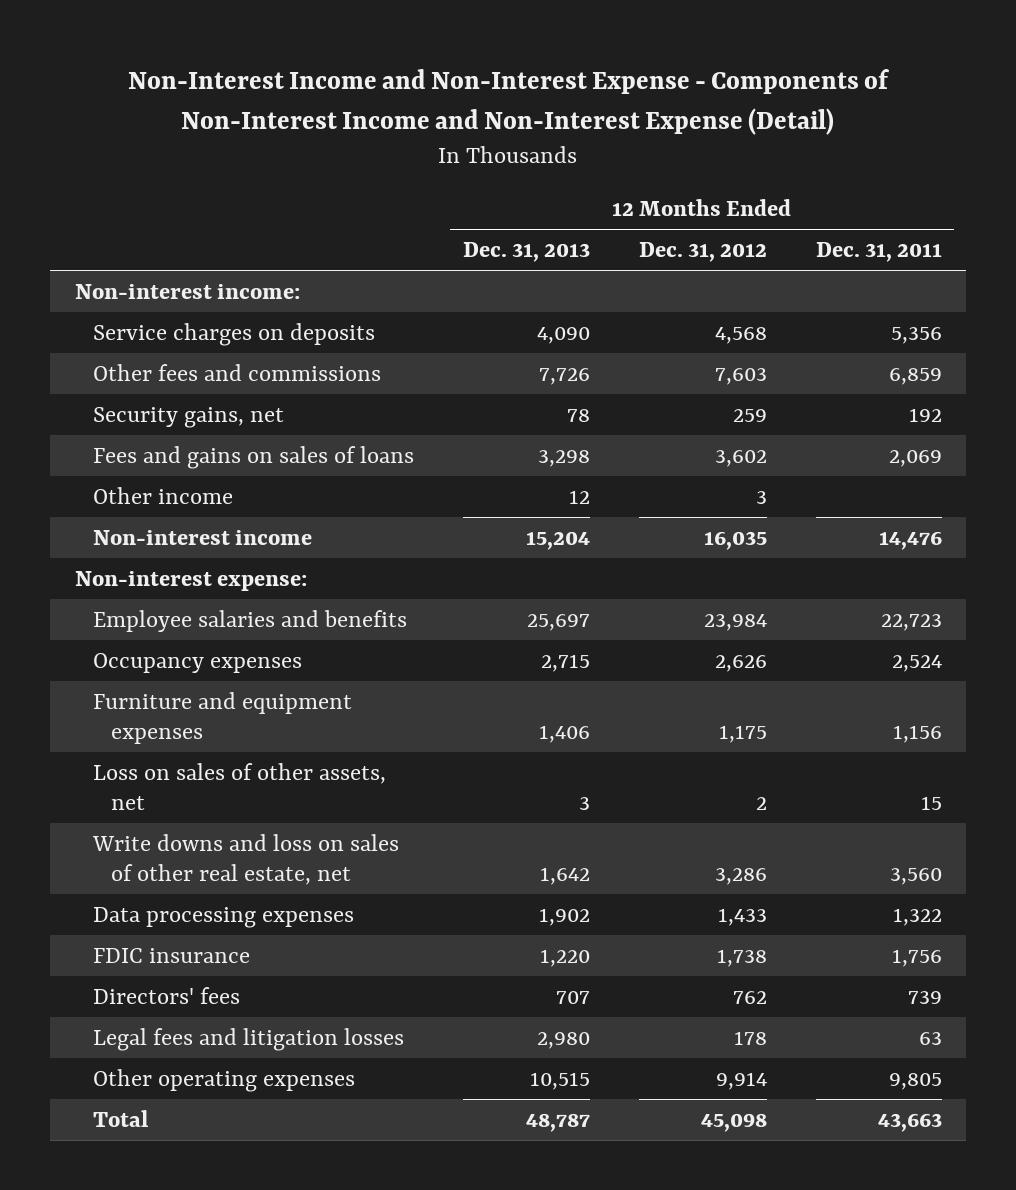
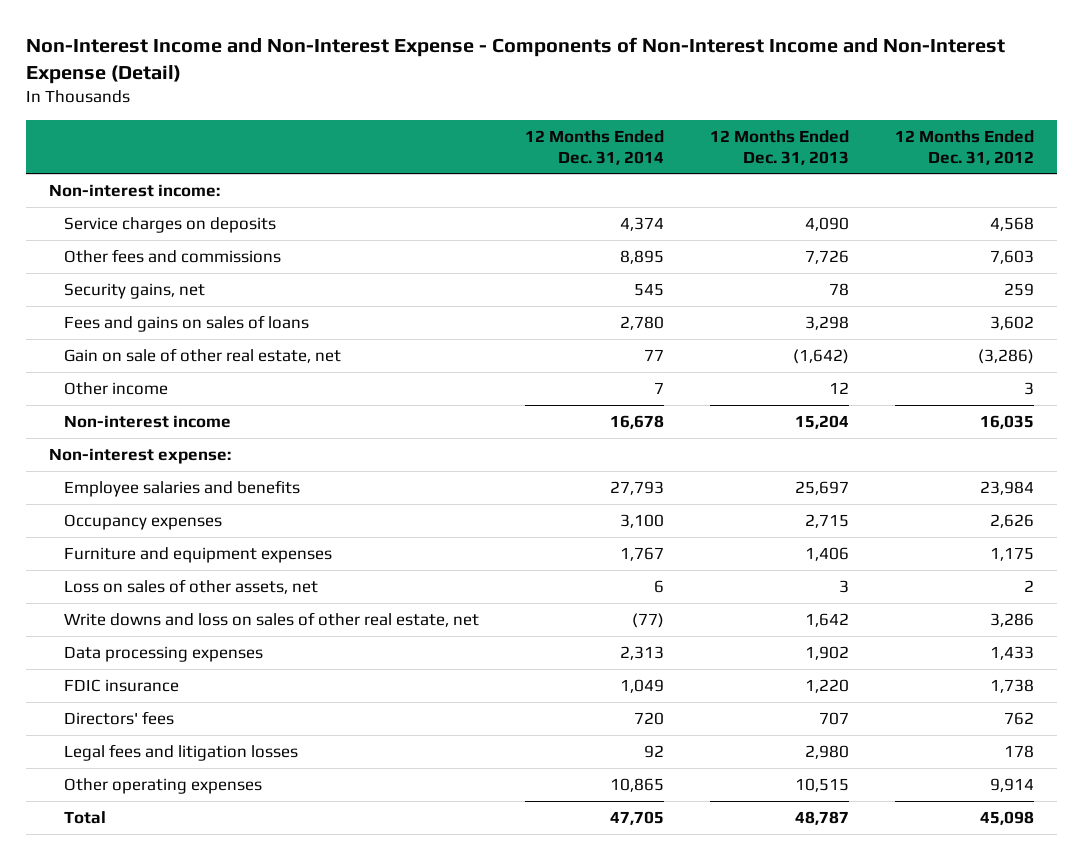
[815,241,942,262] Dec. 31, 2011 -> none
none -> [525,129,665,165] 12 Months Ended Dec. 31, 2014
none -> [64,348,342,364] Gain on sale of other real estate, net

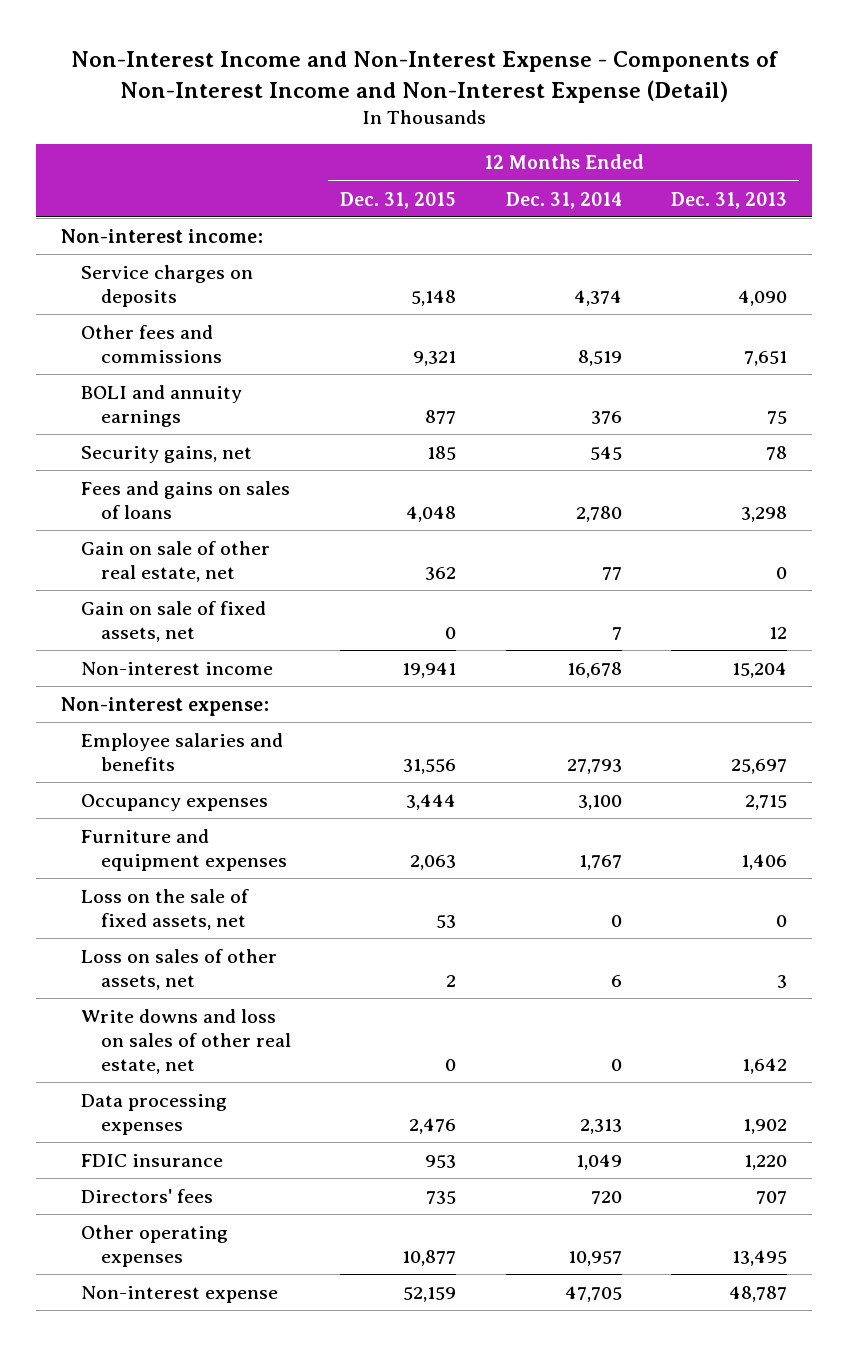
[894,129,1034,165] 12 Months Ended Dec. 31, 2012 -> none
none -> [340,191,457,209] Dec. 31, 2015
[620,250,665,265] 8,895 -> [577,349,622,366] 8,519
[804,250,849,265] 7,726 -> [743,350,787,366] 7,651
none -> [81,385,243,427] BOLI and annuity earnings
[792,349,849,365] (1,642) -> [775,566,787,579] 0
[64,382,169,396] Other income -> [81,601,267,642] Gain on sale of fixed assets, net
none -> [81,889,250,930] Loss on the sale of fixed assets, net
[632,613,665,629] (77) -> [610,1058,622,1071] 0
[64,744,299,762] Legal fees and litigation losses -> none
[610,778,665,793] 10,865 -> [567,1250,622,1266] 10,957
[794,778,849,793] 10,515 -> [731,1249,787,1266] 13,495
[64,811,107,825] Total -> [81,1286,279,1304] Non-interest expense

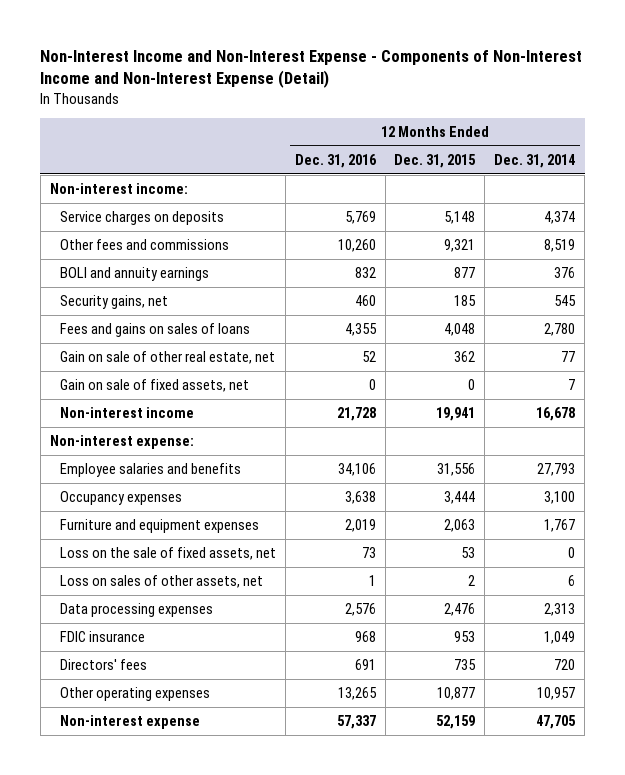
[670,191,787,209] Dec. 31, 2013 -> none
none -> [294,153,377,168] Dec. 31, 2016
[81,1009,292,1074] Write downs and loss on sales of other real estate, net -> none

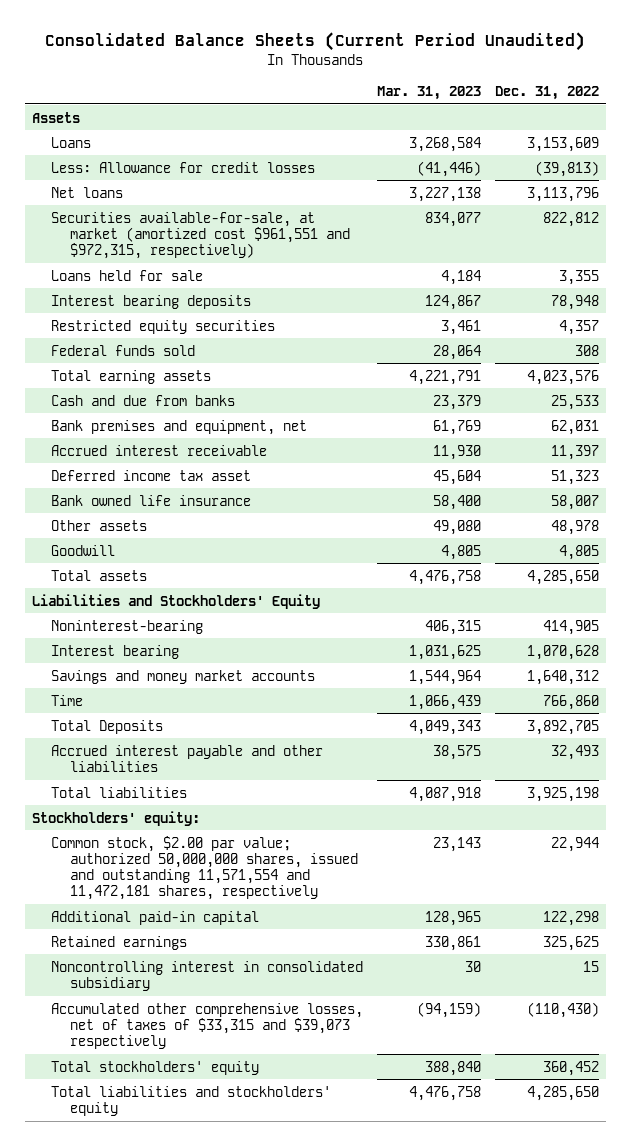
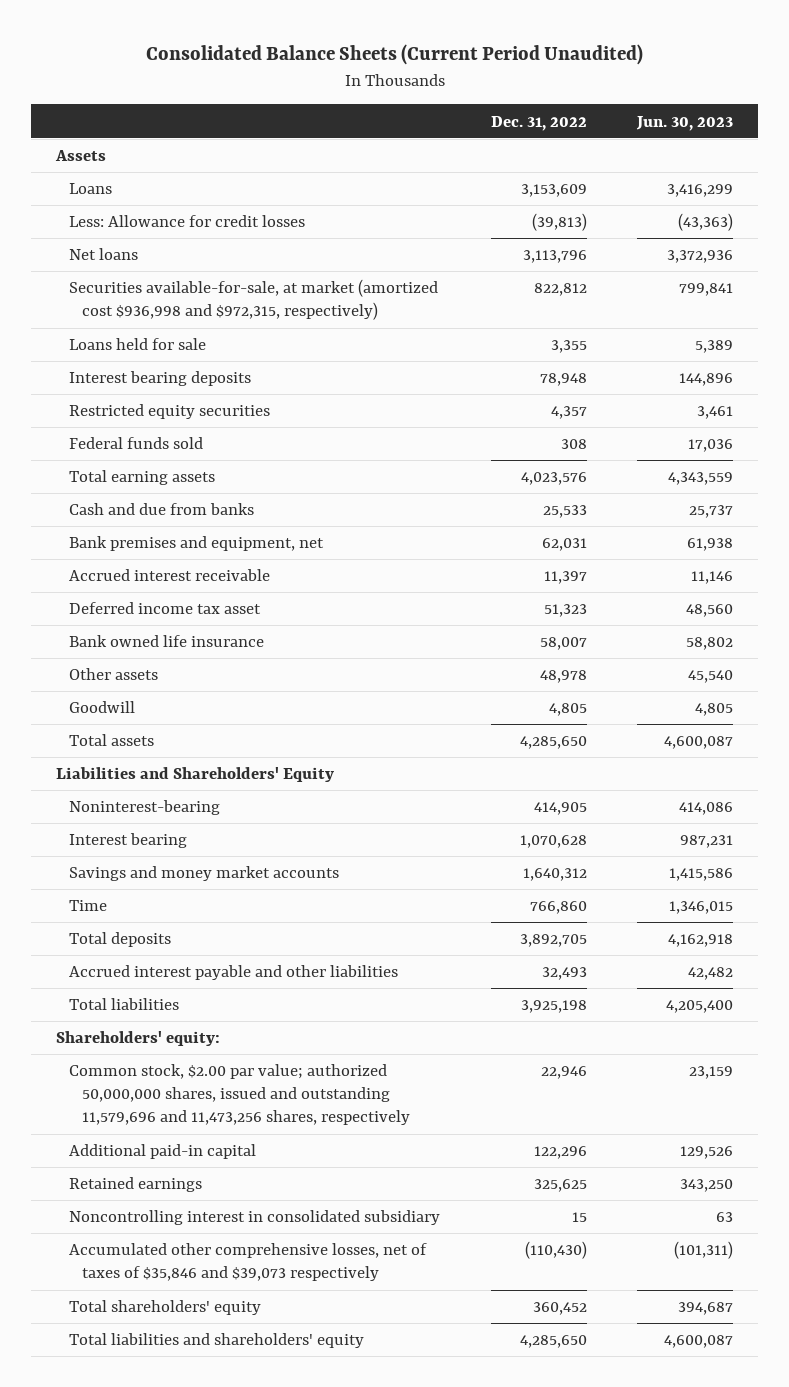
[376,86,481,101] Mar. 31, 2023 -> none
none -> [636,115,734,131] Jun. 30, 2023
[50,211,351,259] Securities available-for-sale, at market (amortized cost $961,551 and $972,315, respectively) -> [69,279,439,321] Securities available-for-sale, at market (amortized cost $936,998 and $972,315, respectively)
[31,593,320,609] Liabilities and Stockholders' Equity -> [56,767,335,783] Liabilities and Shareholders' Equity
[50,719,163,734] Total Deposits -> [69,932,172,948] Total deposits
[31,810,200,826] Stockholders' equity: -> [56,1031,221,1047] Shareholders' equity:
[50,835,359,901] Common stock, $2.00 par value; authorized 50,000,000 shares, issued and outstanding 11,571,554 and 11,472,181 shares, respectively -> [69,1064,411,1126] Common stock, $2.00 par value; authorized 50,000,000 shares, issued and outstanding 11,579,696 and 11,473,256 shares, respectively
[550,836,599,852] 22,944 -> [540,1066,587,1080] 22,946
[542,910,599,926] 122,298 -> [533,1146,587,1160] 122,296
[50,1002,363,1049] Accumulated other comprehensive losses, net of taxes of $33,315 and $39,073 respectively -> [69,1243,428,1282] Accumulated other comprehensive losses, net of taxes of $35,846 and $39,073 respectively
[50,1060,259,1075] Total stockholders' equity -> [69,1300,262,1316] Total shareholders' equity
[50,1085,331,1116] Total liabilities and stockholders' equity -> [69,1333,365,1349] Total liabilities and shareholders' equity

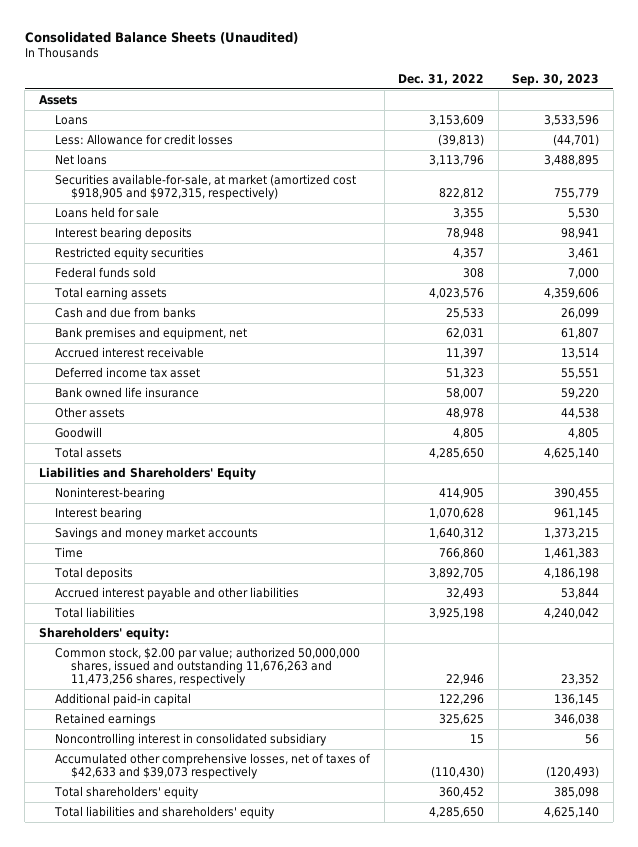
[145,44,643,66] Consolidated Balance Sheets (Current Period Unaudited) -> [24,32,298,45] Consolidated Balance Sheets (Unaudited)
[636,115,734,131] Jun. 30, 2023 -> none
none -> [512,73,600,86] Sep. 30, 2023
[69,279,439,321] Securities available-for-sale, at market (amortized cost $936,998 and $972,315, respectively) -> [55,174,357,201] Securities available-for-sale, at market (amortized cost $918,905 and $972,315, respectively)
[69,1064,411,1126] Common stock, $2.00 par value; authorized 50,000,000 shares, issued and outstanding 11,579,696 and 11,473,256 shares, respectively -> [55,647,361,687] Common stock, $2.00 par value; authorized 50,000,000 shares, issued and outstanding 11,676,263 and 11,473,256 shares, respectively
[69,1243,428,1282] Accumulated other comprehensive losses, net of taxes of $35,846 and $39,073 respectively -> [55,753,372,780] Accumulated other comprehensive losses, net of taxes of $42,633 and $39,073 respectively

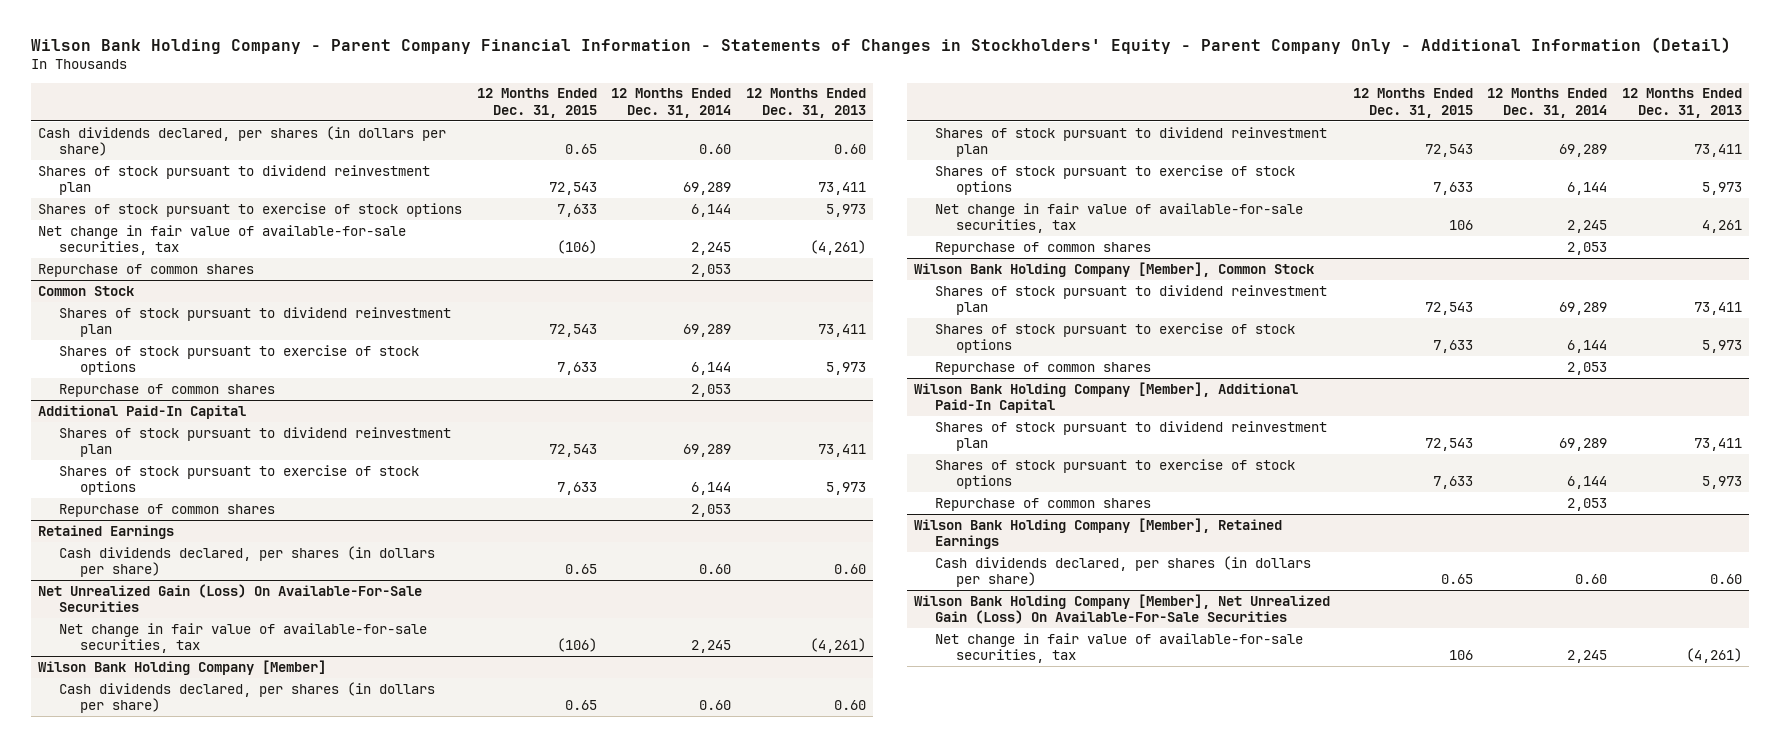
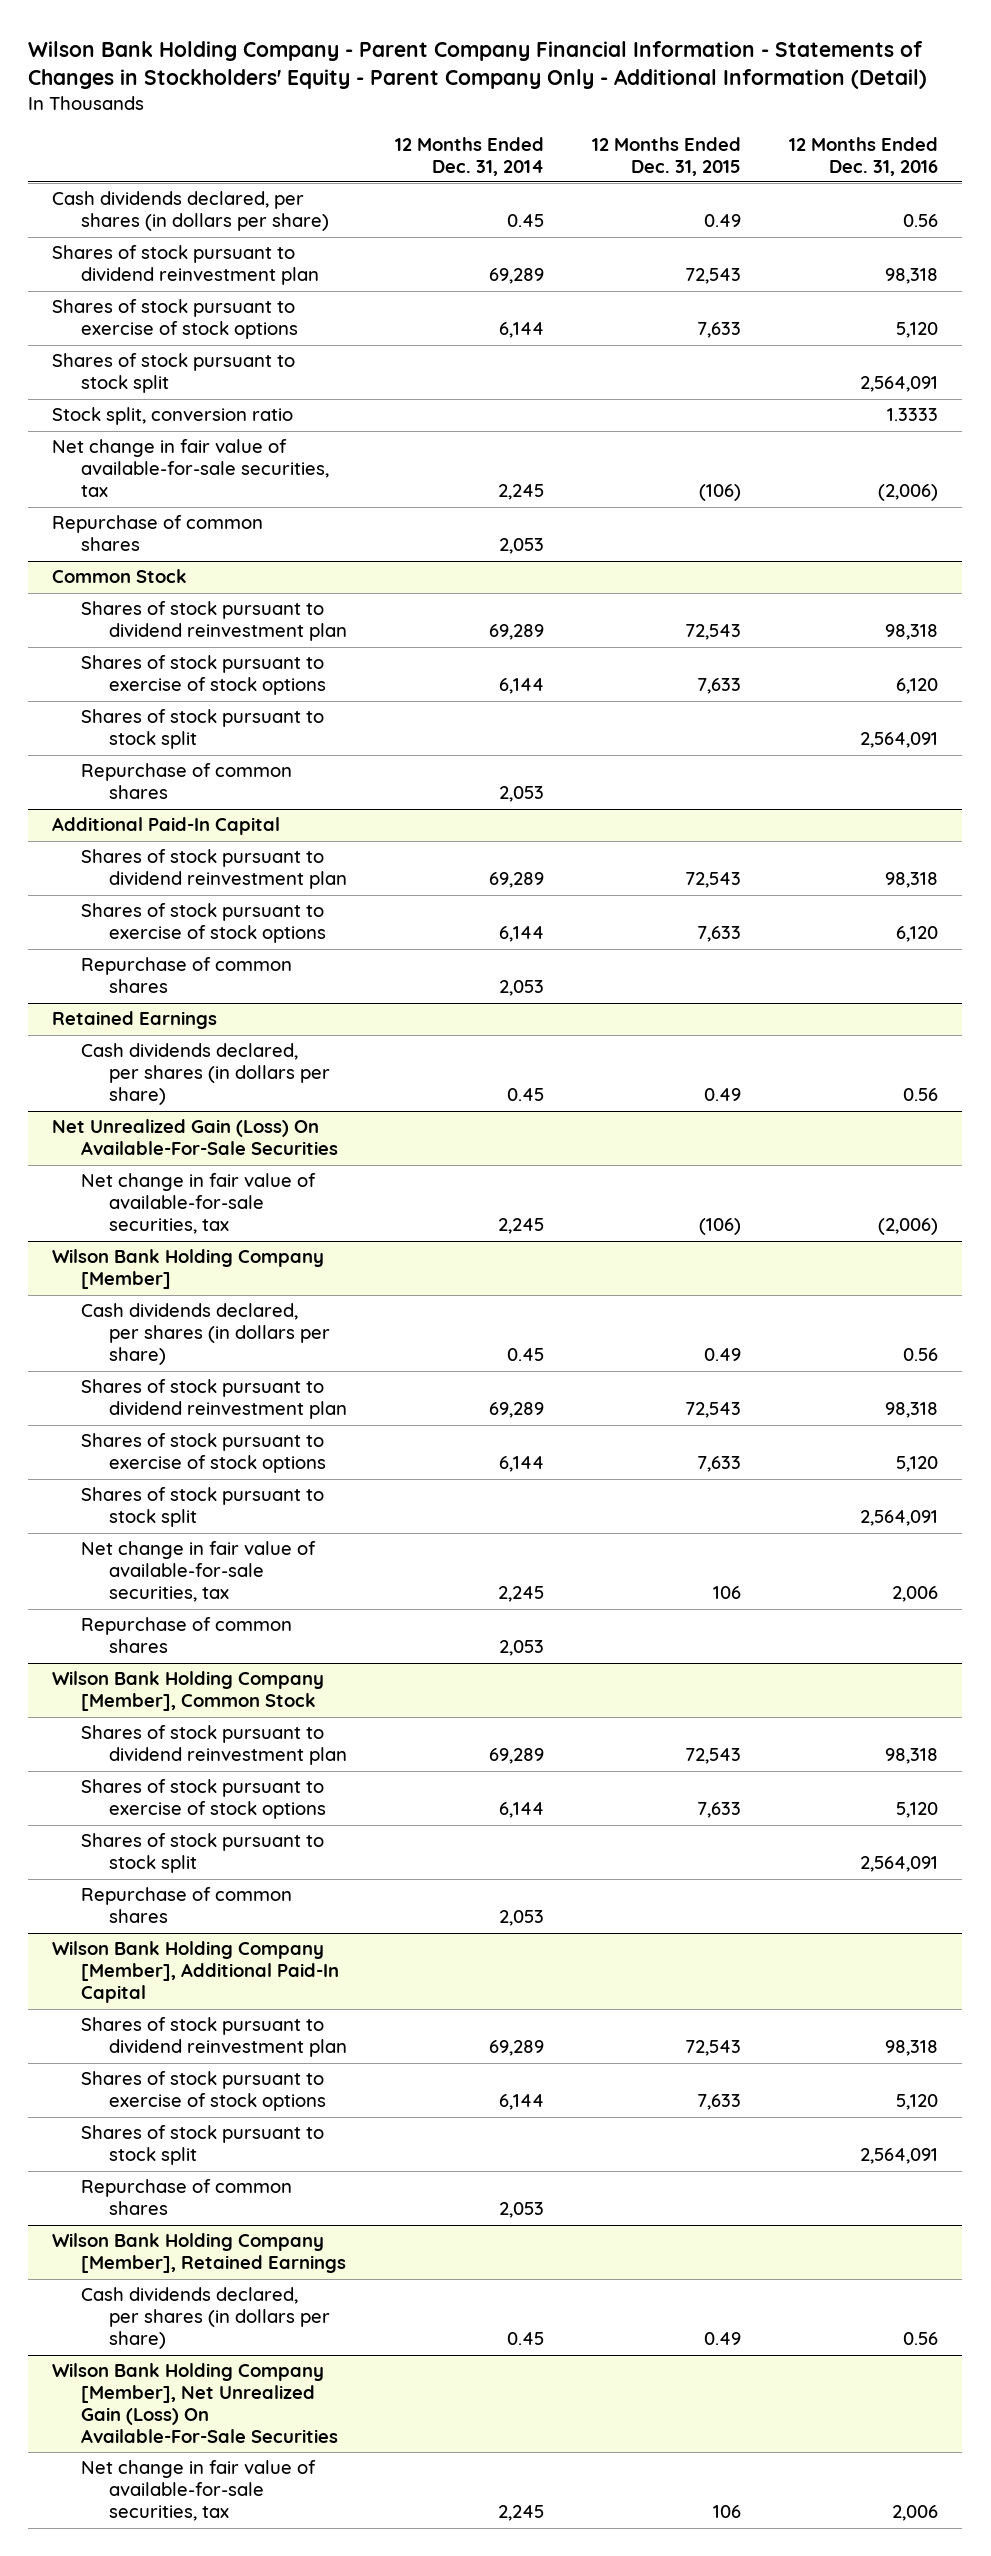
[745,88,866,118] 12 Months Ended Dec. 31, 2013 -> none
none -> [789,136,939,176] 12 Months Ended Dec. 31, 2016
[564,144,597,155] 0.65 -> [704,214,742,228] 0.49
[699,144,732,155] 0.60 -> [507,214,545,228] 0.45
none -> [52,353,296,394] Shares of stock pursuant to stock split
none -> [52,407,294,426] Stock split, conversion ratio
none -> [80,709,324,750] Shares of stock pursuant to stock split
[564,564,597,575] 0.65 -> [704,1088,742,1102] 0.49
[699,564,732,575] 0.60 -> [507,1088,545,1102] 0.45
[564,700,597,711] 0.65 -> [704,1348,742,1362] 0.49
[699,700,732,711] 0.60 -> [507,1348,545,1362] 0.45
none -> [80,1487,324,1528] Shares of stock pursuant to stock split
none -> [80,1833,324,1874] Shares of stock pursuant to stock split
none -> [80,2125,324,2166] Shares of stock pursuant to stock split
[1440,574,1473,585] 0.65 -> [704,2332,742,2346] 0.49
[1575,574,1608,585] 0.60 -> [507,2332,545,2346] 0.45

